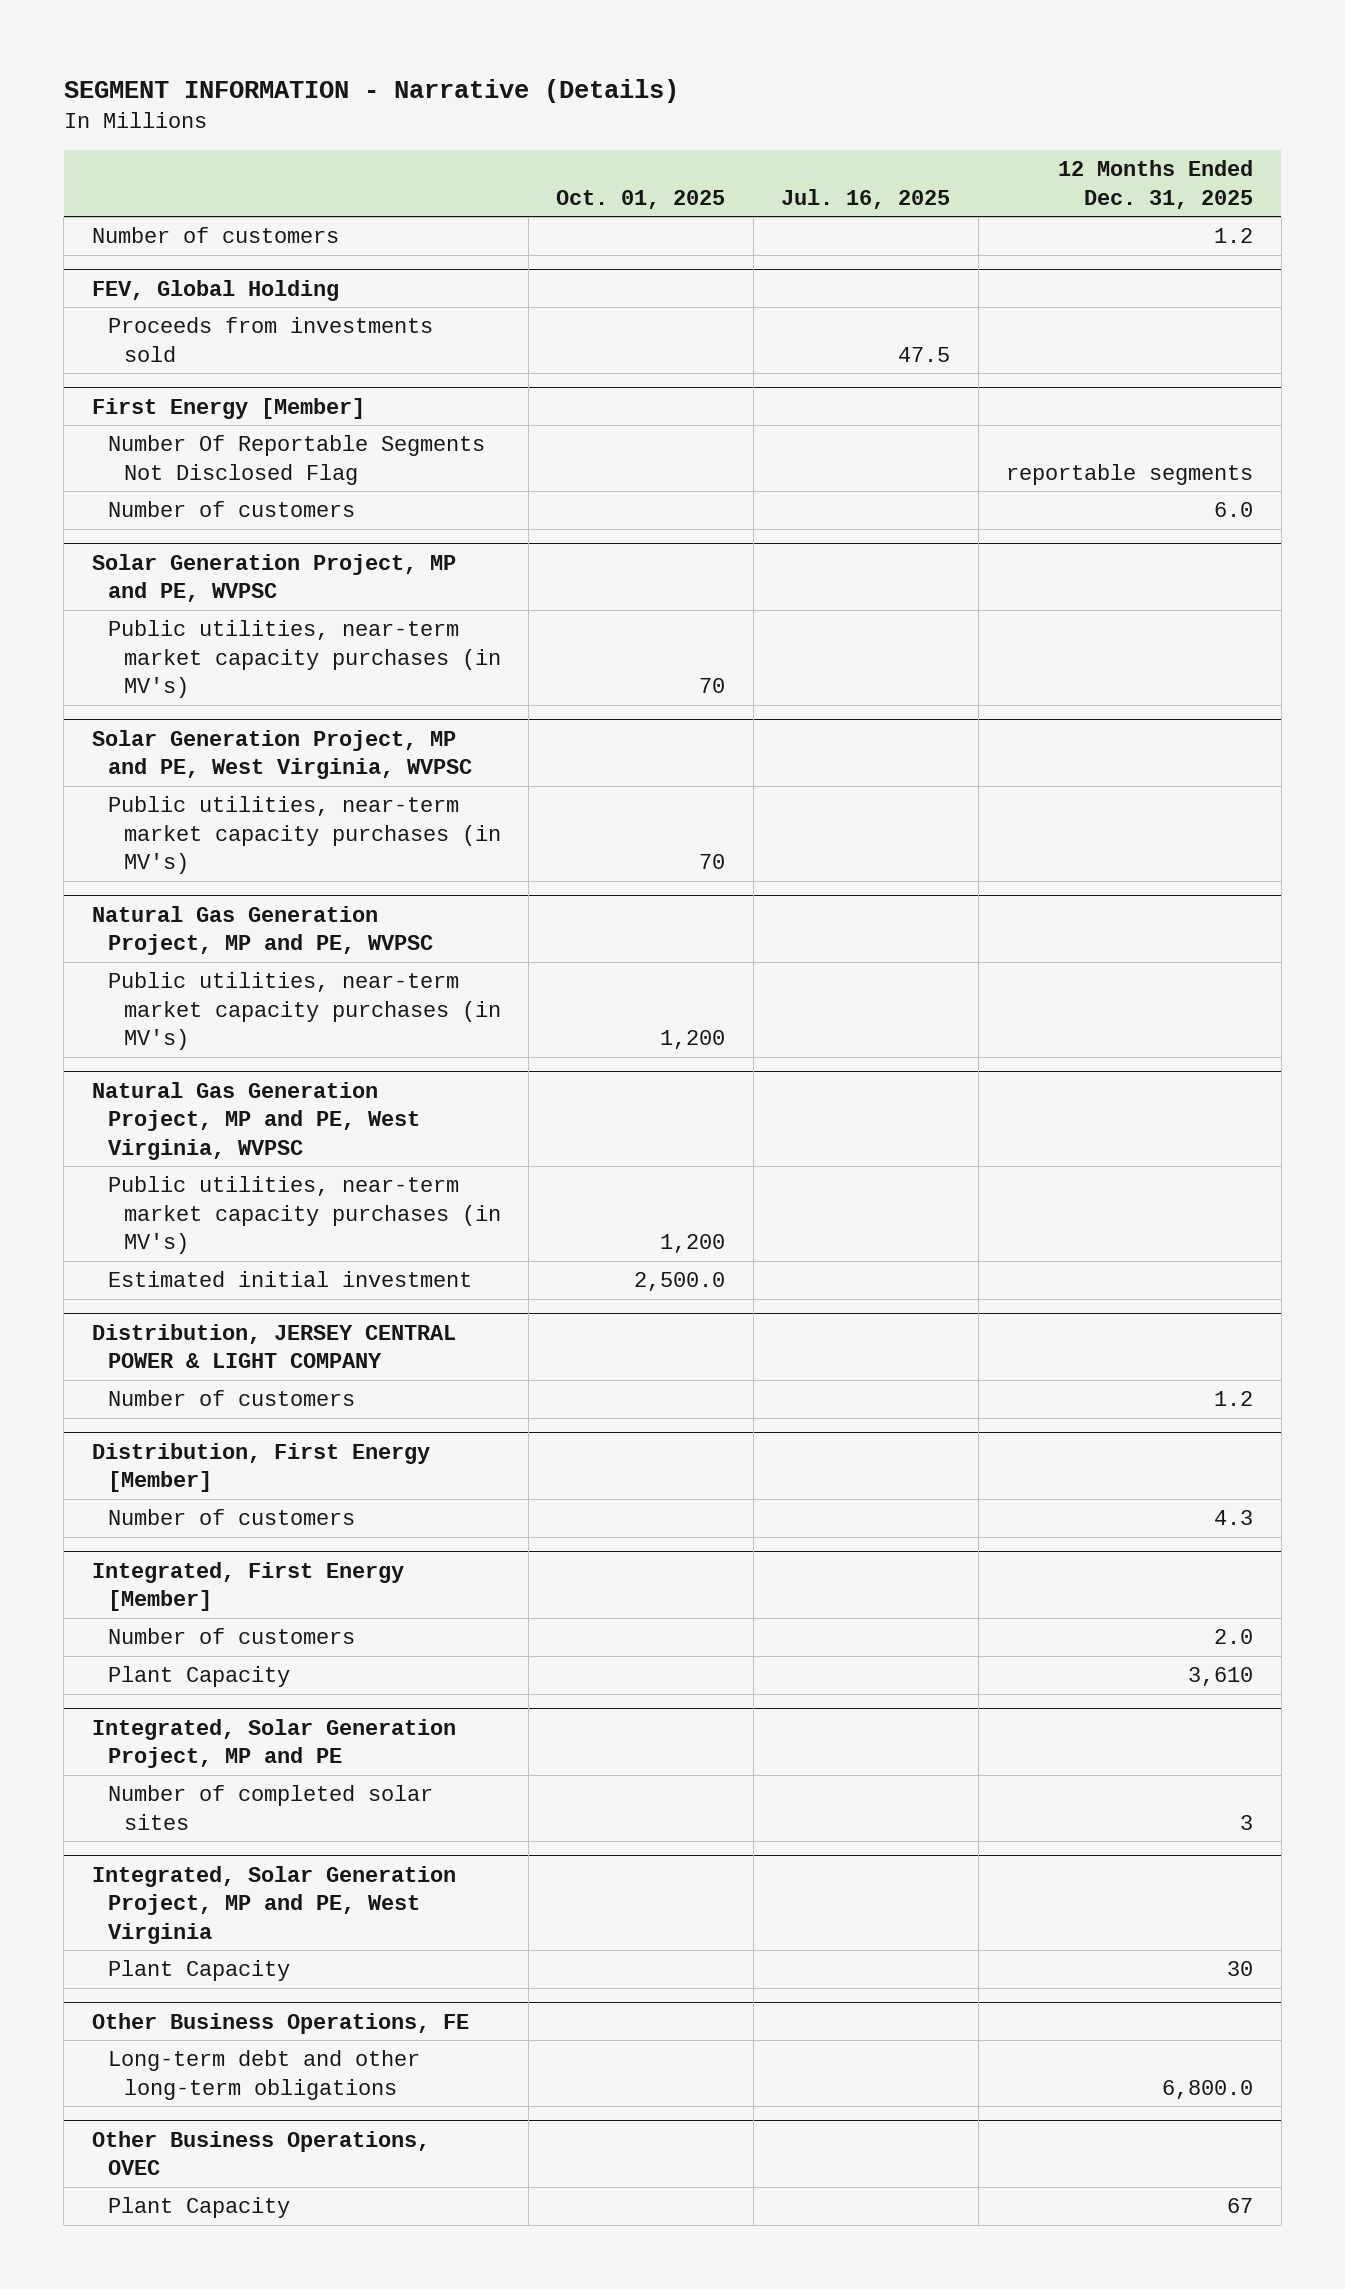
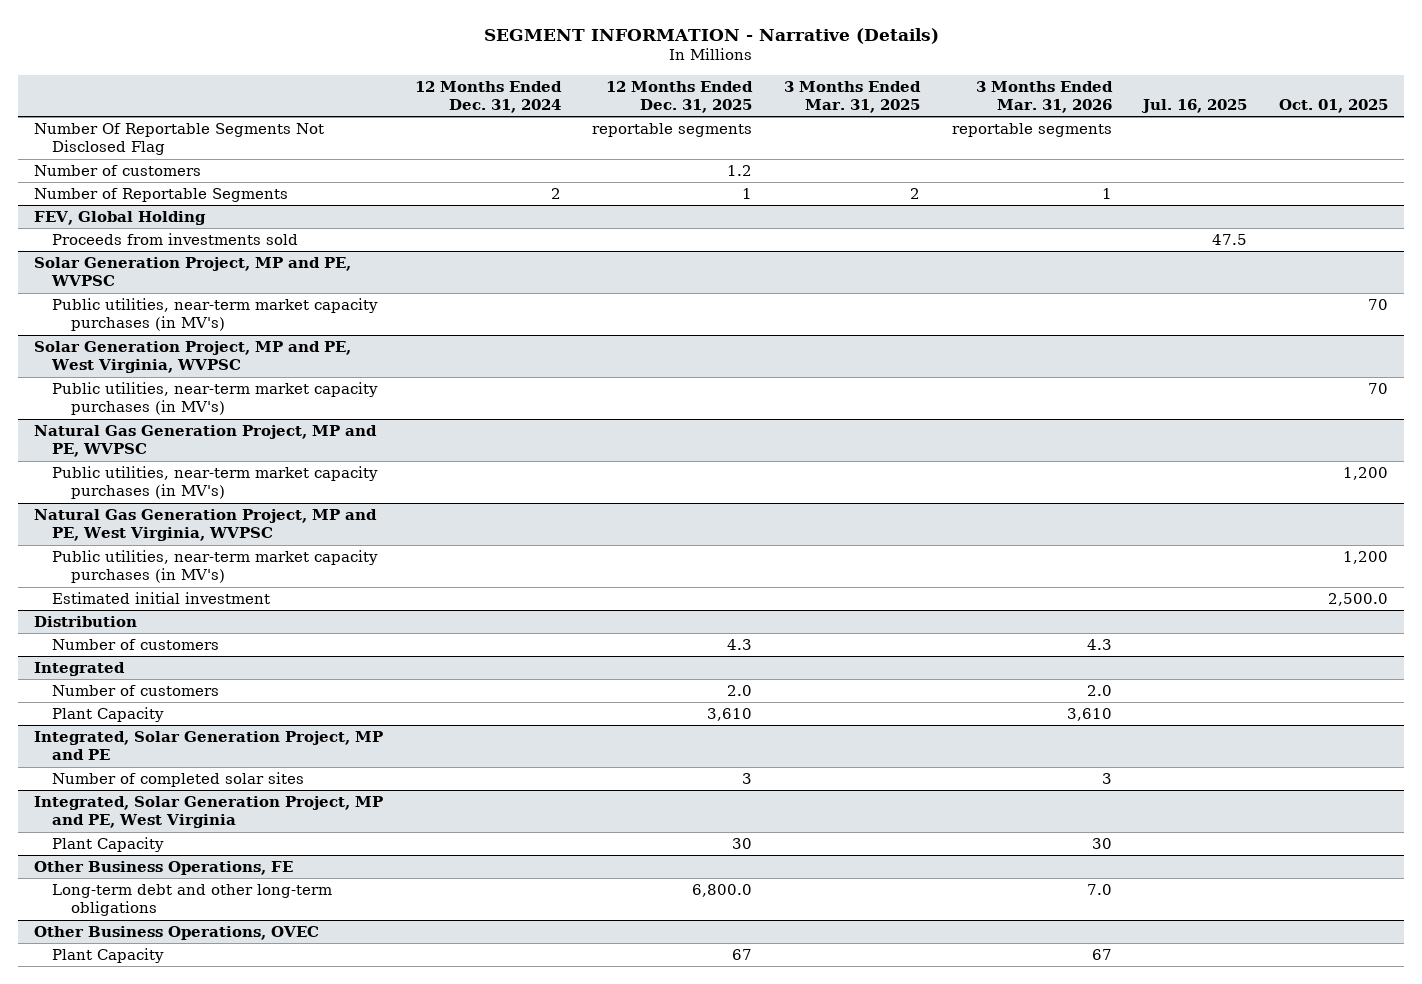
none -> [414,80,562,114] 12 Months Ended Dec. 31, 2024
none -> [784,80,922,114] 3 Months Ended Mar. 31, 2025
none -> [975,80,1113,114] 3 Months Ended Mar. 31, 2026
none -> [33,122,324,156] Number Of Reportable Segments Not Disclosed Flag
none -> [33,187,288,202] Number of Reportable Segments
[91,397,365,419] First Energy [Member] -> none
[107,435,485,485] Number Of Reportable Segments Not Disclosed Flag -> none
[107,501,355,518] Number of customers -> none
[91,1323,456,1369] Distribution, JERSEY CENTRAL POWER & LIGHT COMPANY -> none
[107,1390,355,1407] Number of customers -> none
[91,1442,430,1493] Distribution, First Energy [Member] -> none
none -> [33,615,137,627] Distribution
[91,1561,404,1612] Integrated, First Energy [Member] -> none
none -> [33,661,125,676] Integrated

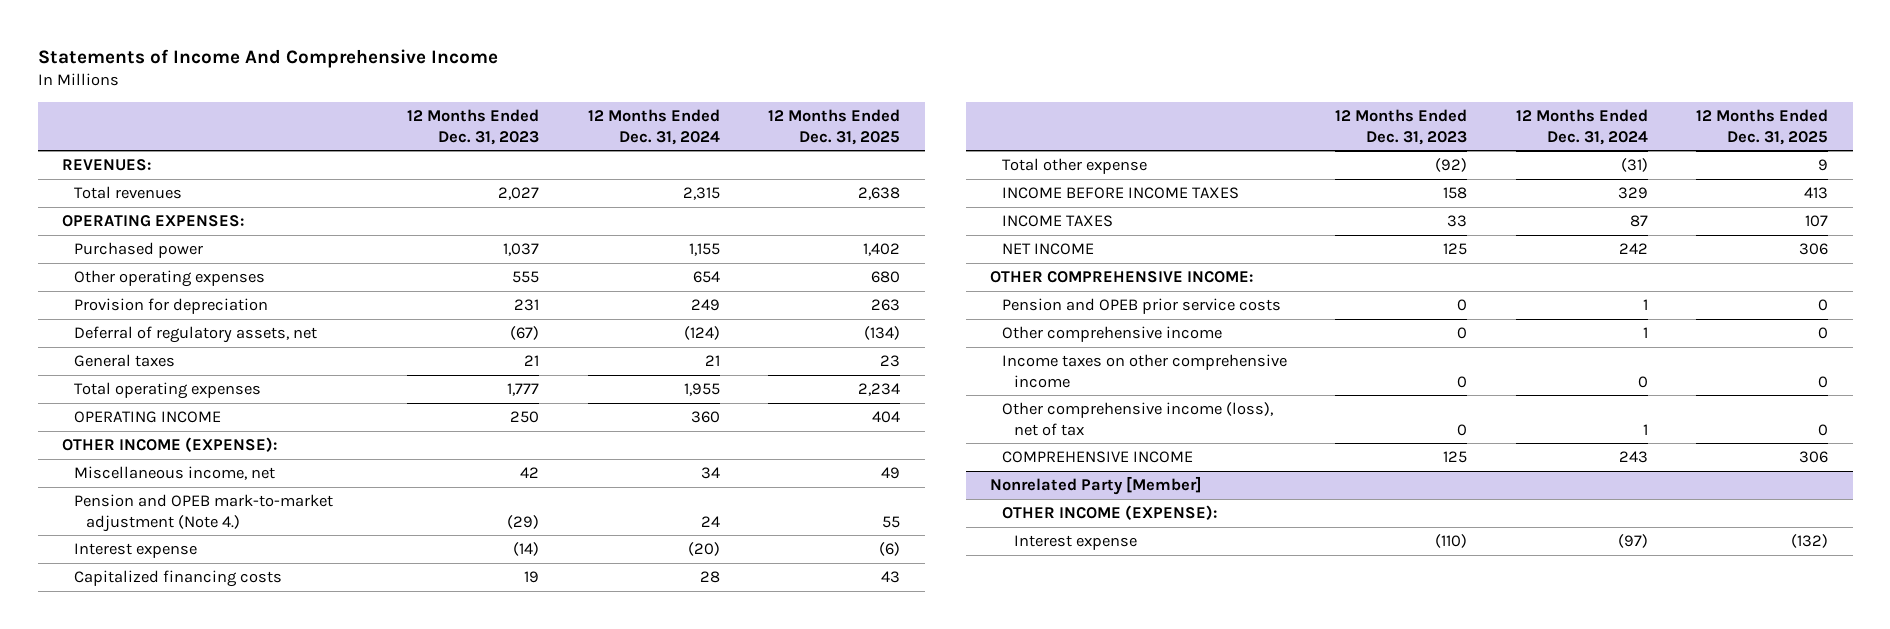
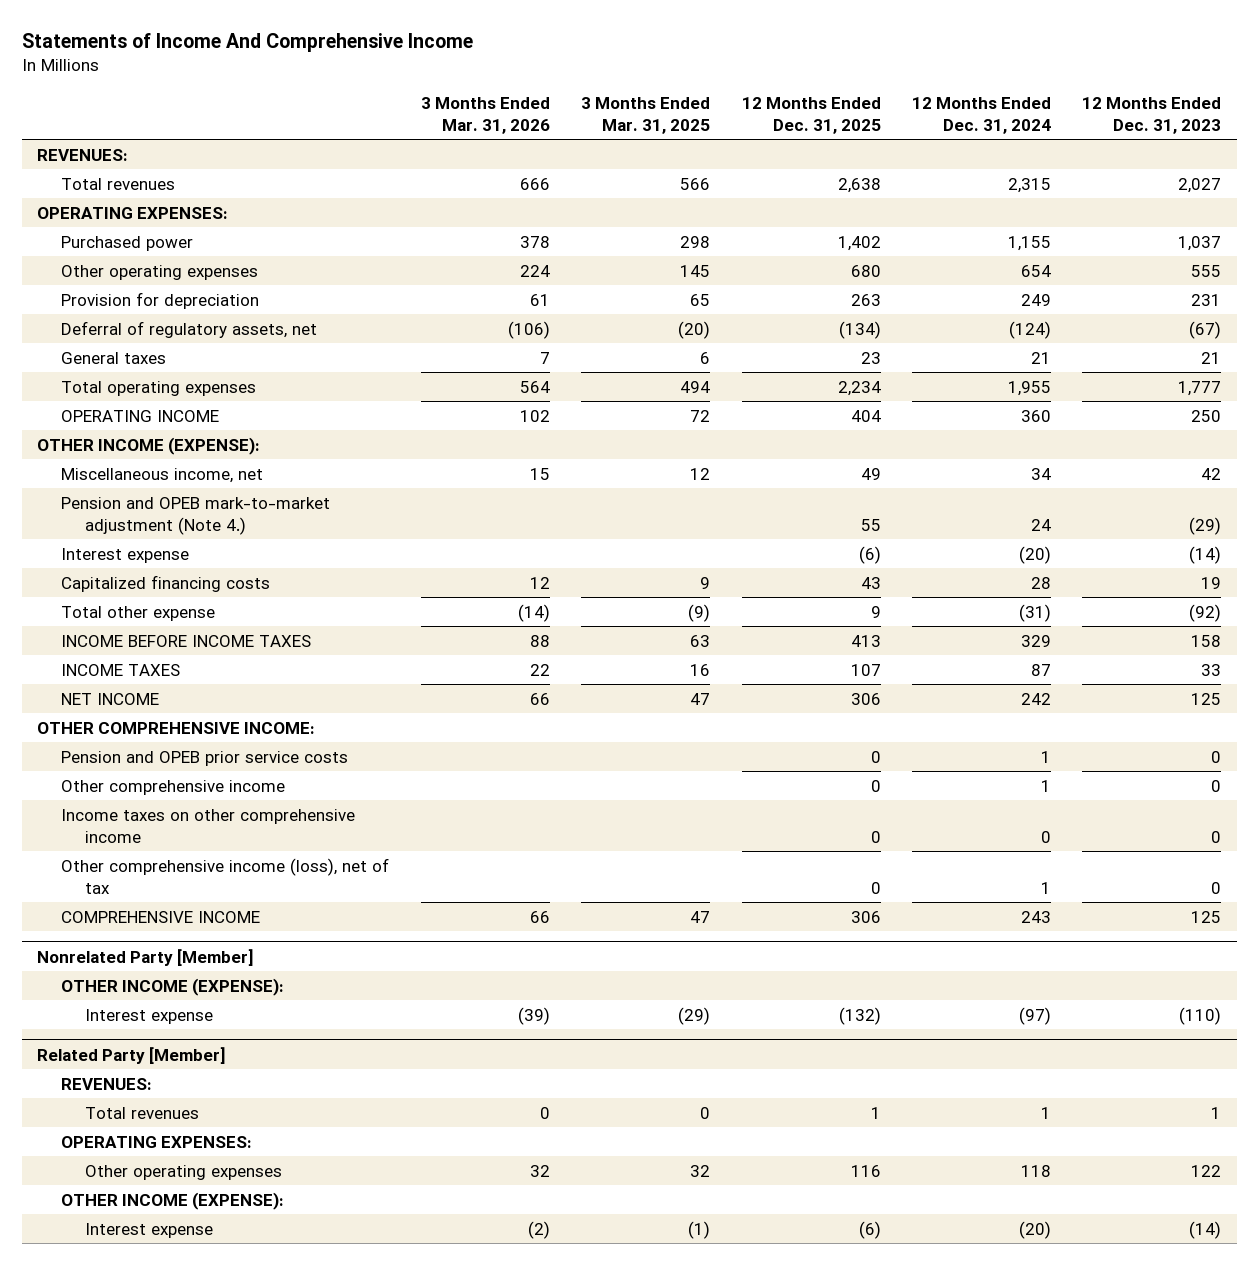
none -> [420,96,550,134] 3 Months Ended Mar. 31, 2026
none -> [581,96,711,134] 3 Months Ended Mar. 31, 2025
none -> [37,1046,227,1064] Related Party [Member]
none -> [61,1077,153,1090] REVENUES:
none -> [85,1106,200,1119] Total revenues
none -> [61,1135,253,1148] OPERATING EXPENSES:
none -> [85,1164,283,1180] Other operating expenses
none -> [61,1191,285,1210] OTHER INCOME (EXPENSE):
none -> [85,1222,214,1238] Interest expense

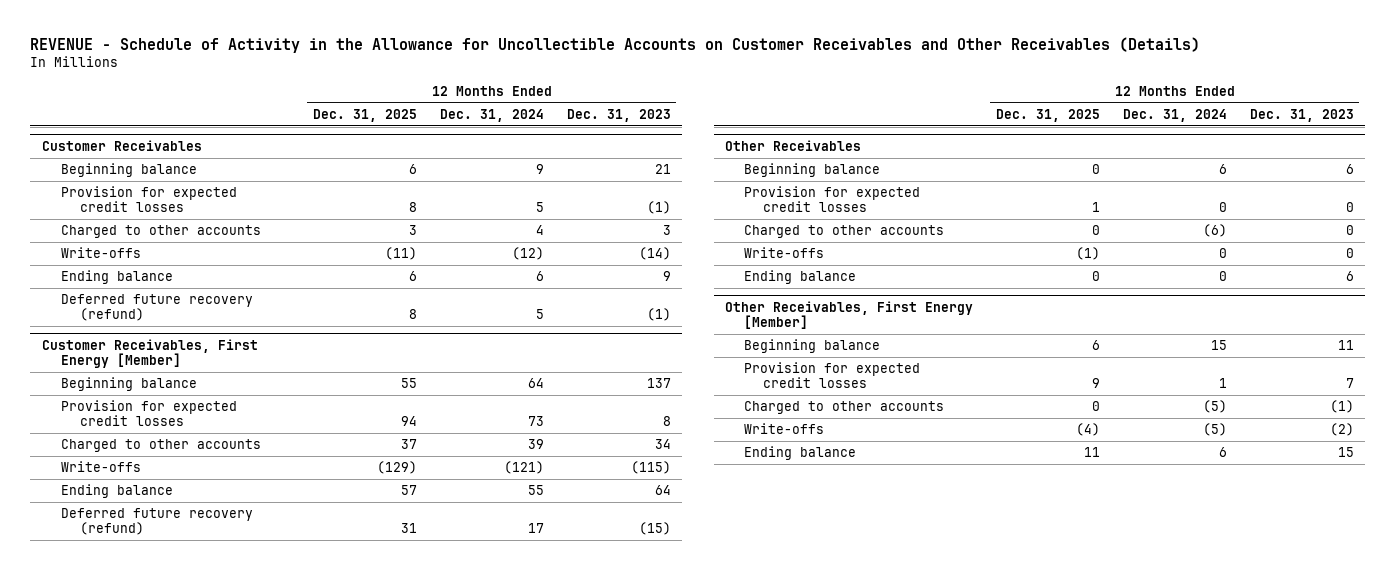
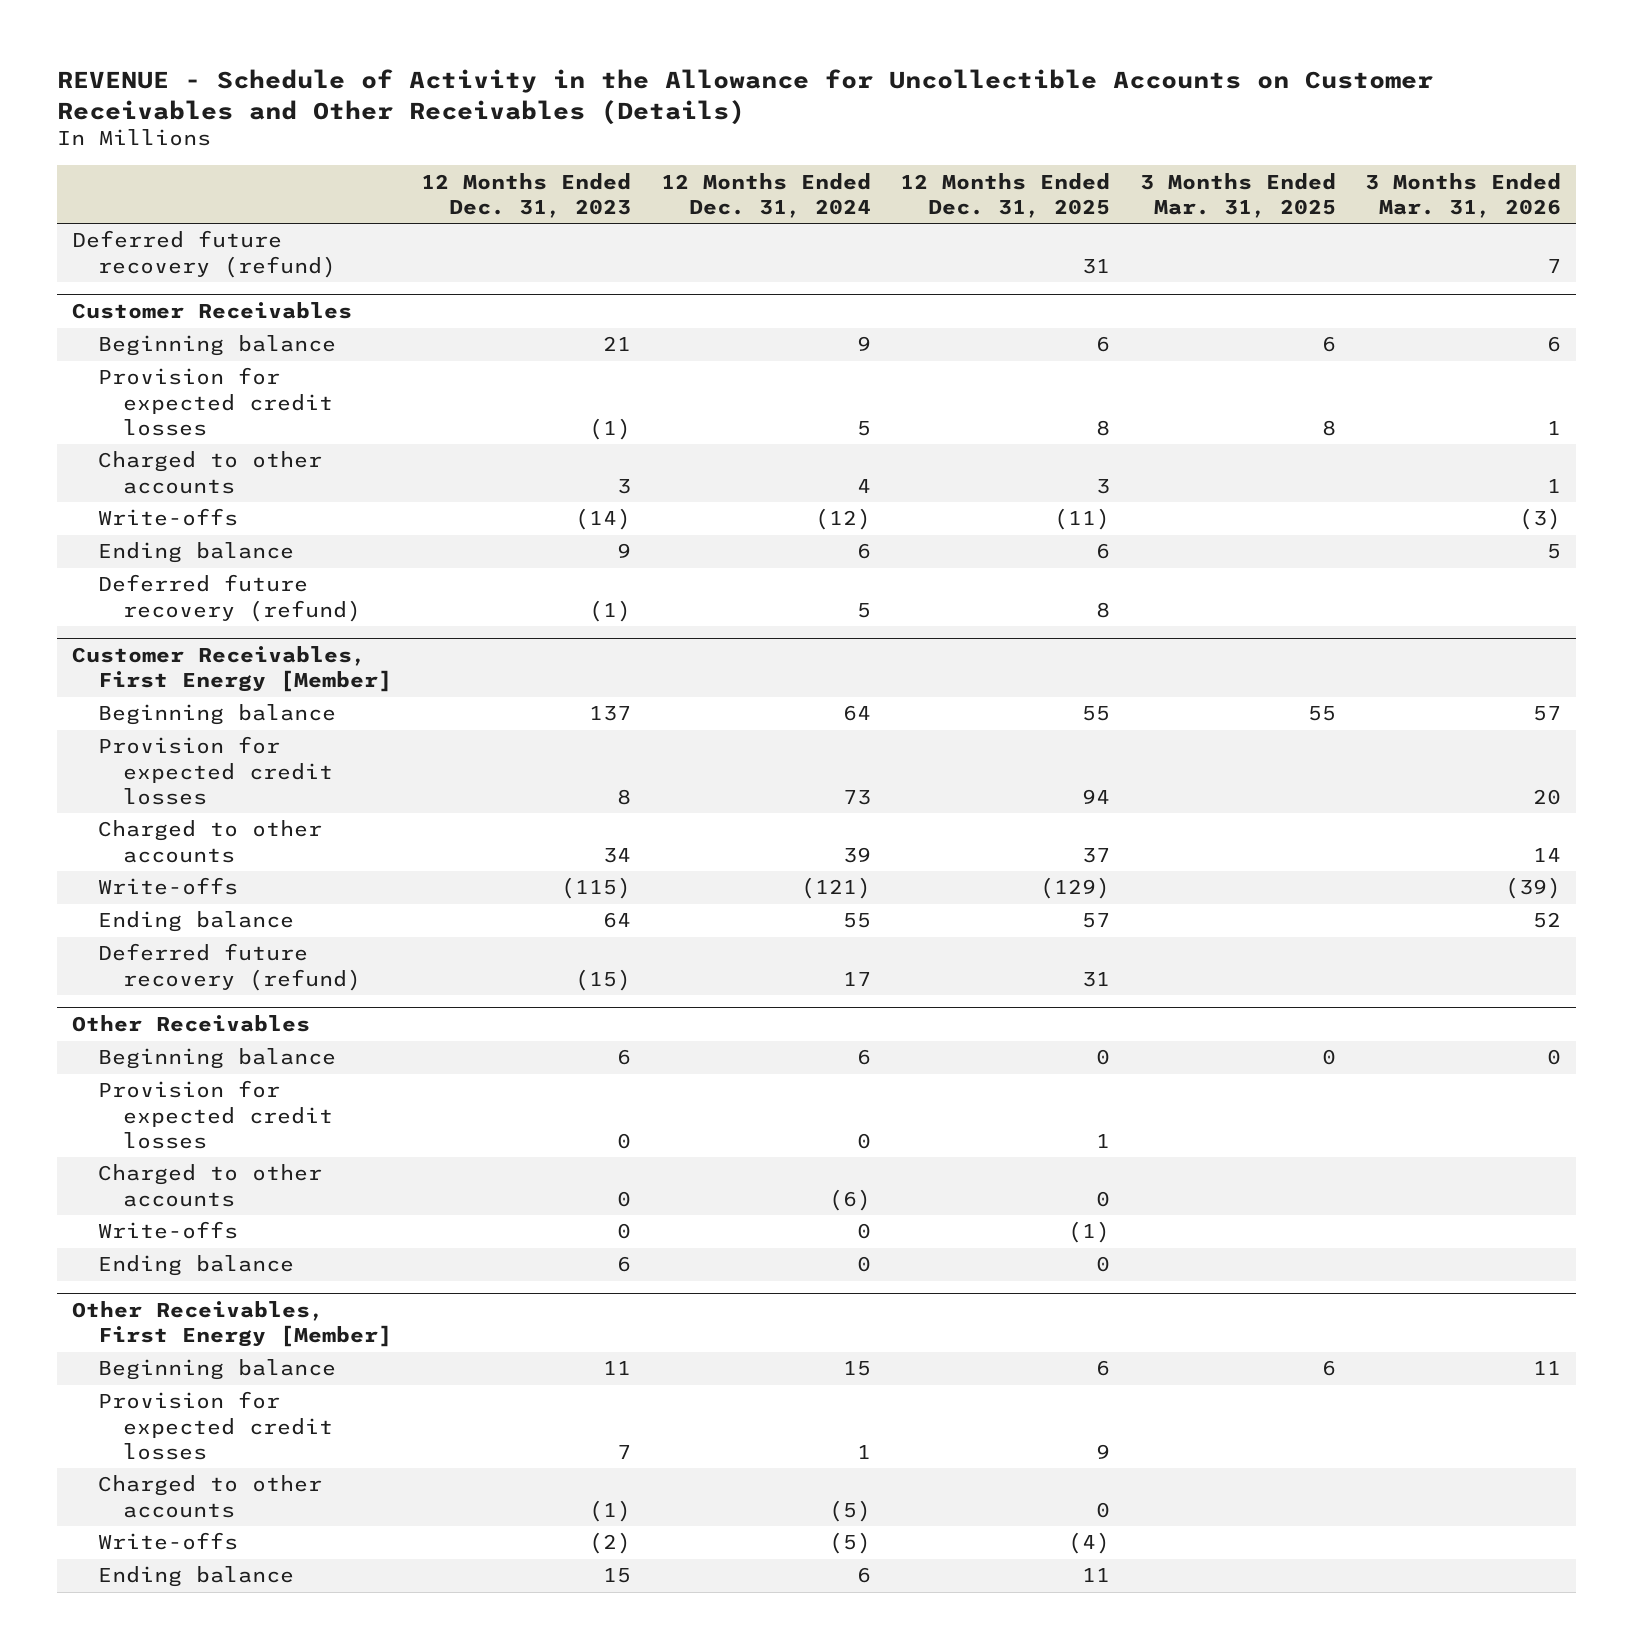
none -> [1139,172,1336,218] 3 Months Ended Mar. 31, 2025
none -> [1365,172,1562,218] 3 Months Ended Mar. 31, 2026
none -> [71,230,336,278] Deferred future recovery (refund)

